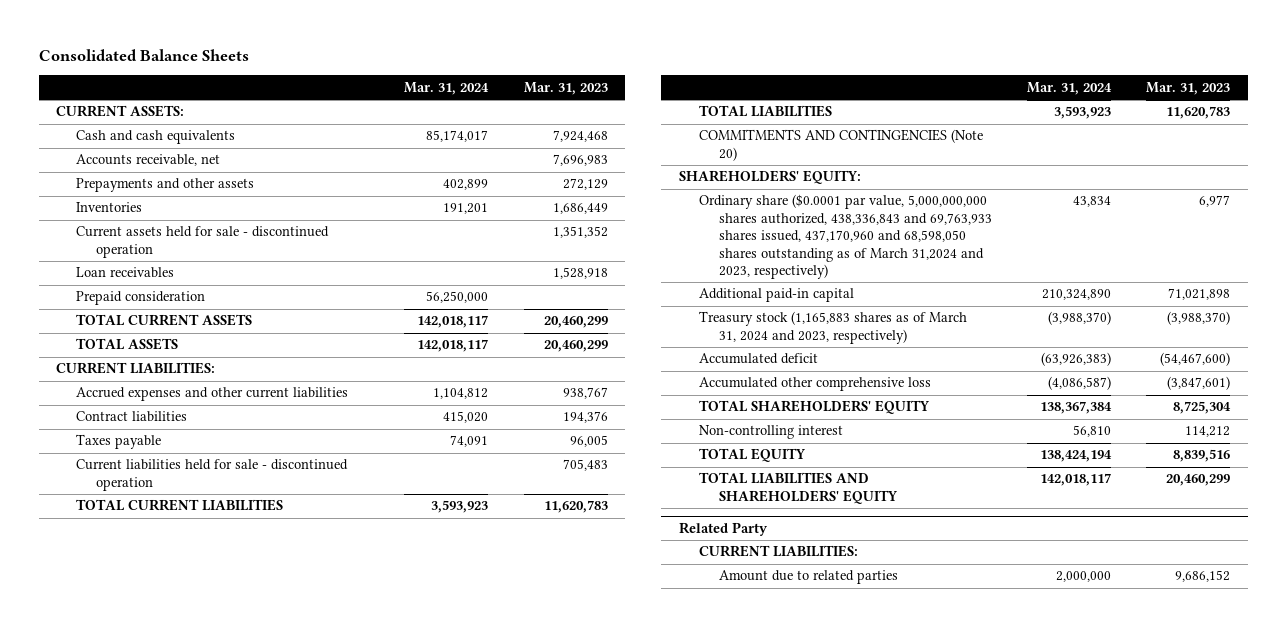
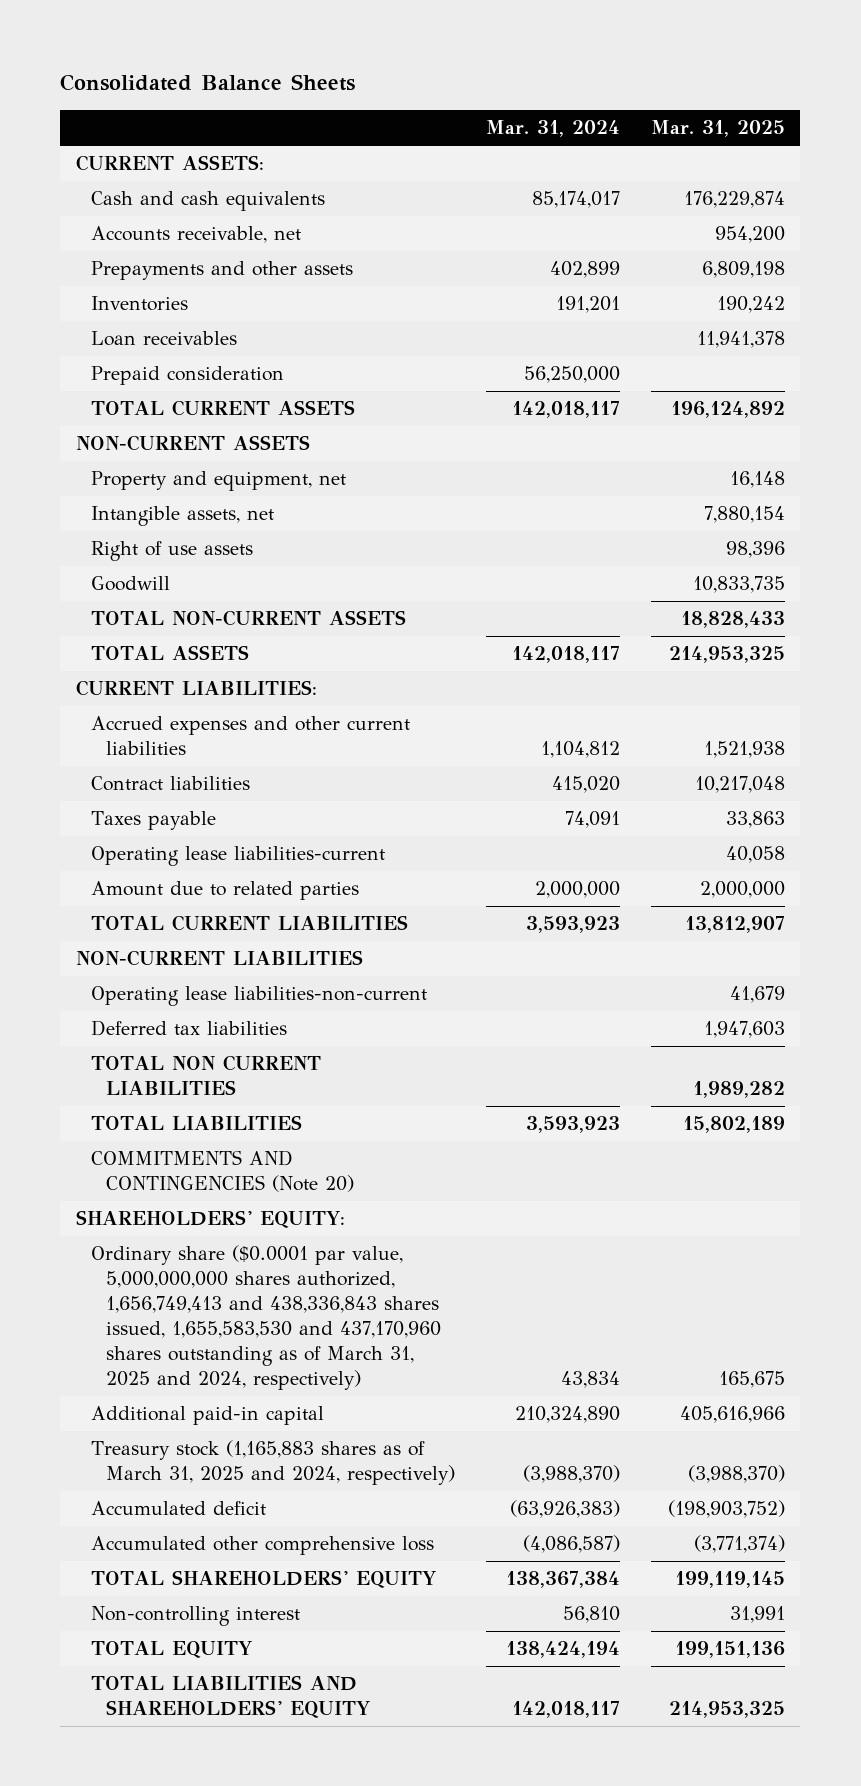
[523,81,608,95] Mar. 31, 2023 -> none
none -> [650,120,785,138] Mar. 31, 2025
[76,226,330,258] Current assets held for sale - discontinued operation -> none
none -> [75,435,310,452] NON-CURRENT ASSETS
none -> [90,471,346,492] Property and equipment, net
none -> [90,506,274,527] Intangible assets, net
none -> [90,541,253,562] Right of use assets
none -> [90,576,170,592] Goodwill
none -> [90,610,406,627] TOTAL NON-CURRENT ASSETS
[76,459,349,491] Current liabilities held for sale - discontinued operation -> none
none -> [90,846,385,867] Operating lease liabilities-current
none -> [90,881,359,901] Amount due to related parties
none -> [75,950,363,967] NON-CURRENT LIABILITIES
none -> [90,986,427,1007] Operating lease liabilities-non-current
none -> [90,1020,287,1037] Deferred tax liabilities
none -> [90,1055,321,1096] TOTAL NON CURRENT LIABILITIES
[698,194,992,280] Ordinary share ($0.0001 par value, 5,000,000,000 shares authorized, 438,336,843 and 69,763,933 shares issued, 437,170,960 and 68,598,050 shares outstanding as of March 31,2024 and 2023, respectively) -> [90,1245,441,1390] Ordinary share ($0.0001 par value, 5,000,000,000 shares authorized, 1,656,749,413 and 438,336,843 shares issued, 1,655,583,530 and 437,170,960 shares outstanding as of March 31, 2025 and 2024, respectively)
[698,311,967,344] Treasury stock (1,165,883 shares as of March 31, 2024 and 2023, respectively) -> [90,1440,455,1486] Treasury stock (1,165,883 shares as of March 31, 2025 and 2024, respectively)
[678,522,768,537] Related Party -> none
[698,545,858,558] CURRENT LIABILITIES: -> none
[718,570,898,585] Amount due to related parties -> none

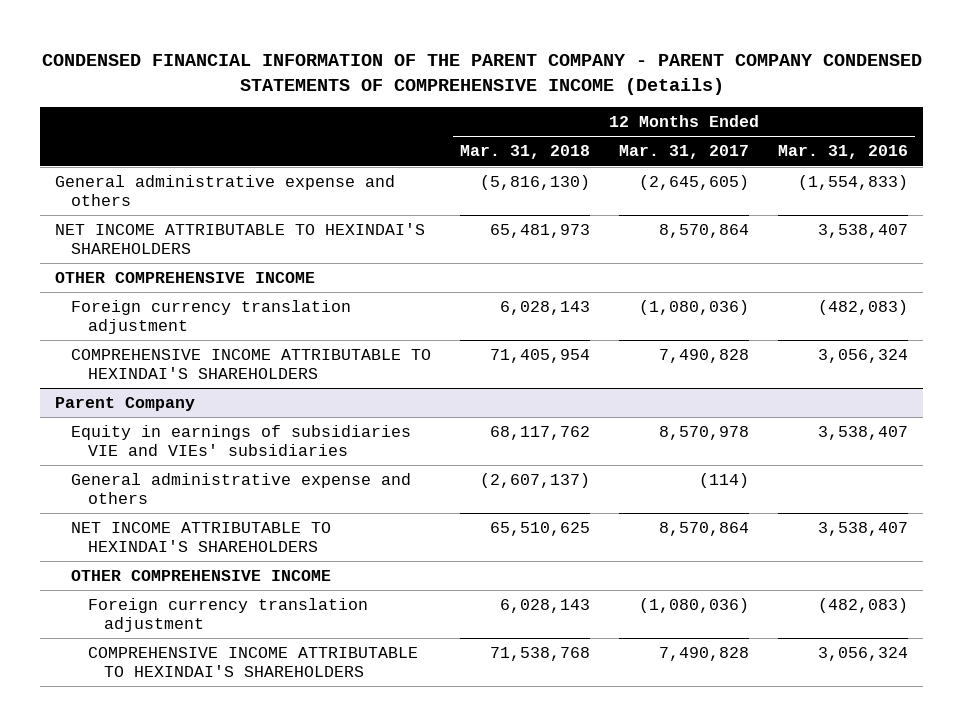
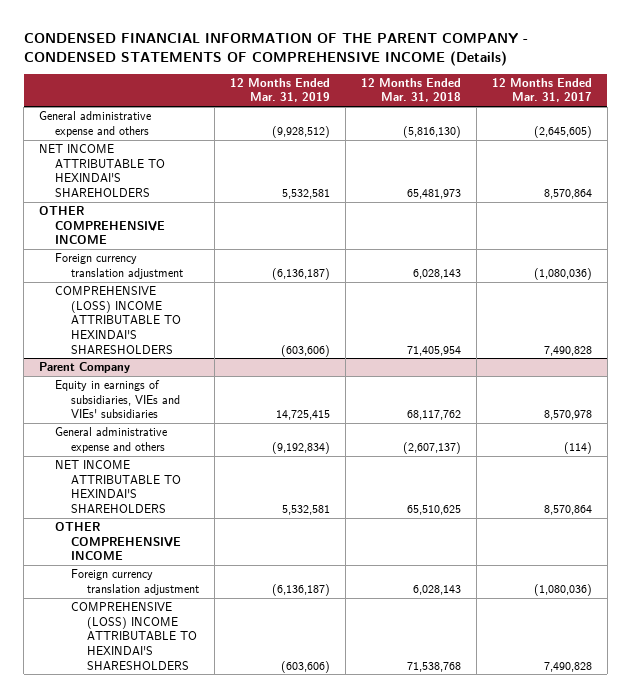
[41,53,922,95] CONDENSED FINANCIAL INFORMATION OF THE PARENT COMPANY - PARENT COMPANY CONDENSED STATEMENTS OF COMPREHENSIVE INCOME (Details) -> [23,32,528,66] CONDENSED FINANCIAL INFORMATION OF THE PARENT COMPANY - CONDENSED STATEMENTS OF COMPREHENSIVE INCOME (Details)
[778,145,909,160] Mar. 31, 2016 -> none
none -> [229,77,330,103] 12 Months Ended Mar. 31, 2019
[71,349,432,380] COMPREHENSIVE INCOME ATTRIBUTABLE TO HEXINDAI'S SHAREHOLDERS -> [55,286,181,354] COMPREHENSIVE (LOSS) INCOME ATTRIBUTABLE TO HEXINDAI'S SHARESHOLDERS
[71,425,412,457] Equity in earnings of subsidiaries VIE and VIEs' subsidiaries -> [55,380,180,419] Equity in earnings of subsidiaries, VIEs and VIEs' subsidiaries
[87,647,418,678] COMPREHENSIVE INCOME ATTRIBUTABLE TO HEXINDAI'S SHAREHOLDERS -> [70,602,197,670] COMPREHENSIVE (LOSS) INCOME ATTRIBUTABLE TO HEXINDAI'S SHARESHOLDERS

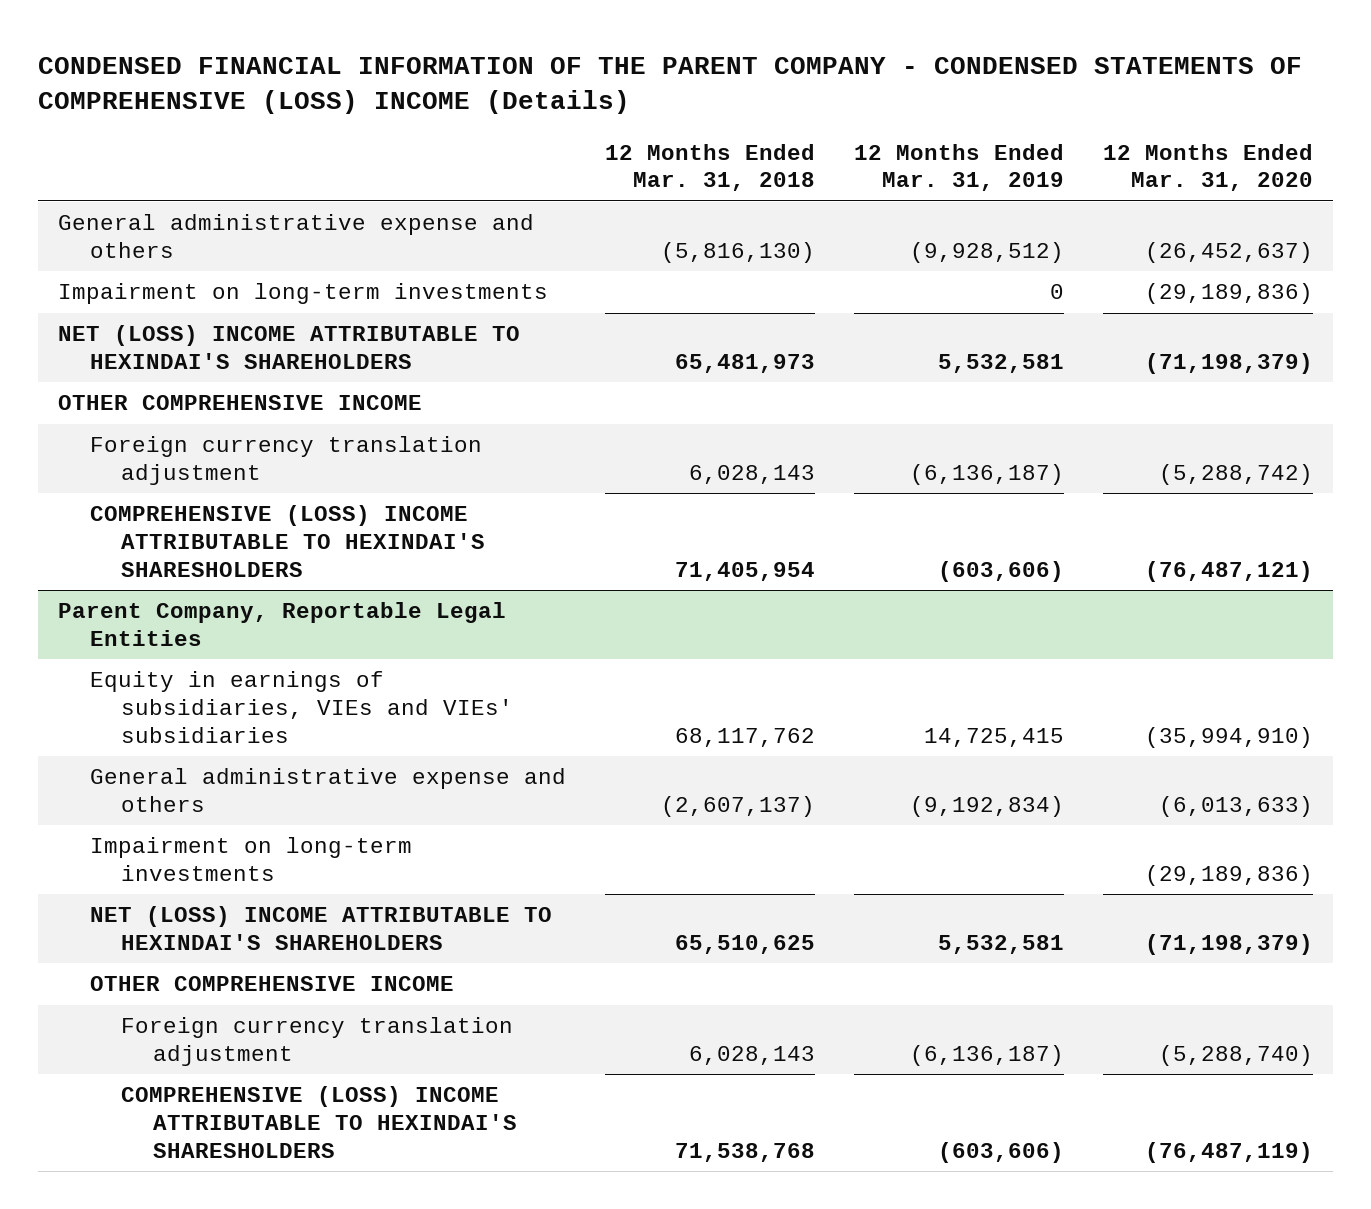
[23,32,528,66] CONDENSED FINANCIAL INFORMATION OF THE PARENT COMPANY - CONDENSED STATEMENTS OF COMPREHENSIVE INCOME (Details) -> [38,56,1303,114] CONDENSED FINANCIAL INFORMATION OF THE PARENT COMPANY - CONDENSED STATEMENTS OF COMPREHENSIVE (LOSS) INCOME (Details)
[491,77,592,103] 12 Months Ended Mar. 31, 2017 -> none
none -> [1103,143,1314,192] 12 Months Ended Mar. 31, 2020
none -> [57,283,548,305] Impairment on long-term investments
[39,144,166,198] NET INCOME ATTRIBUTABLE TO HEXINDAI'S SHAREHOLDERS -> [57,325,520,370] NET (LOSS) INCOME ATTRIBUTABLE TO HEXINDAI'S SHAREHOLDERS
[39,362,131,374] Parent Company -> none
none -> [57,602,506,647] Parent Company, Reportable Legal Entities
none -> [89,837,412,882] Impairment on long-term investments
[55,460,181,514] NET INCOME ATTRIBUTABLE TO HEXINDAI'S SHAREHOLDERS -> [89,906,552,951] NET (LOSS) INCOME ATTRIBUTABLE TO HEXINDAI'S SHAREHOLDERS

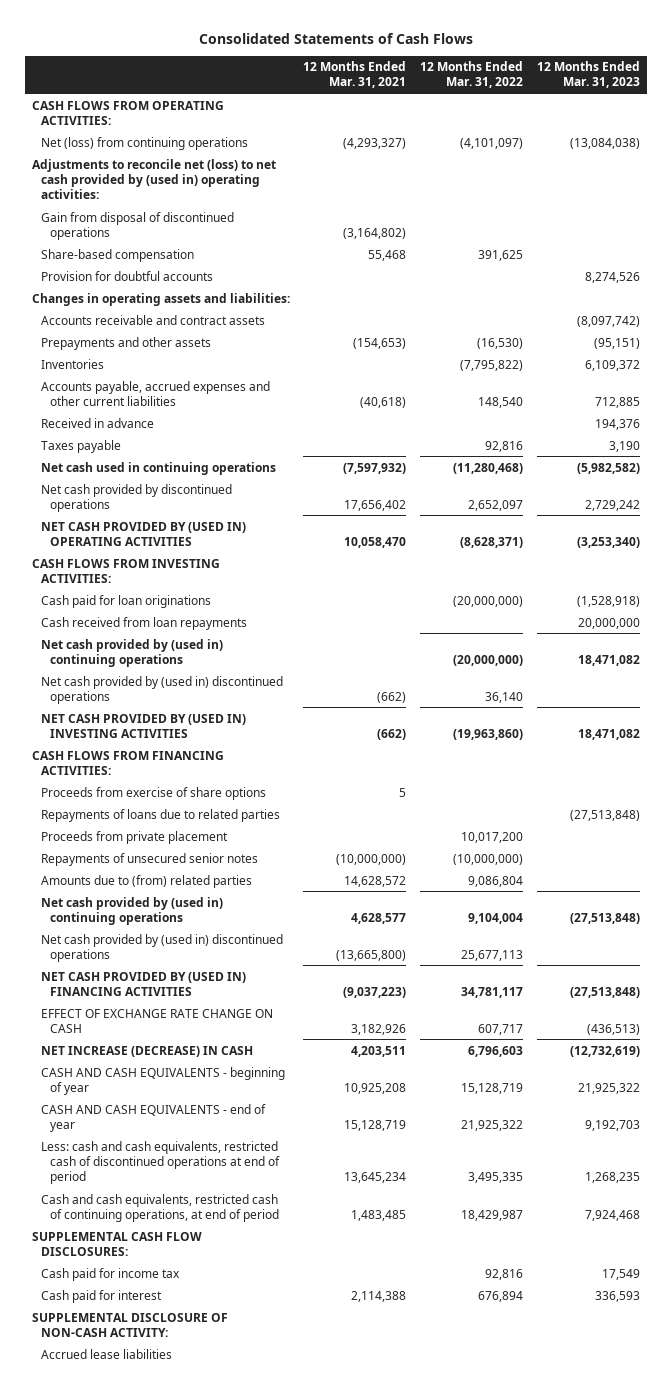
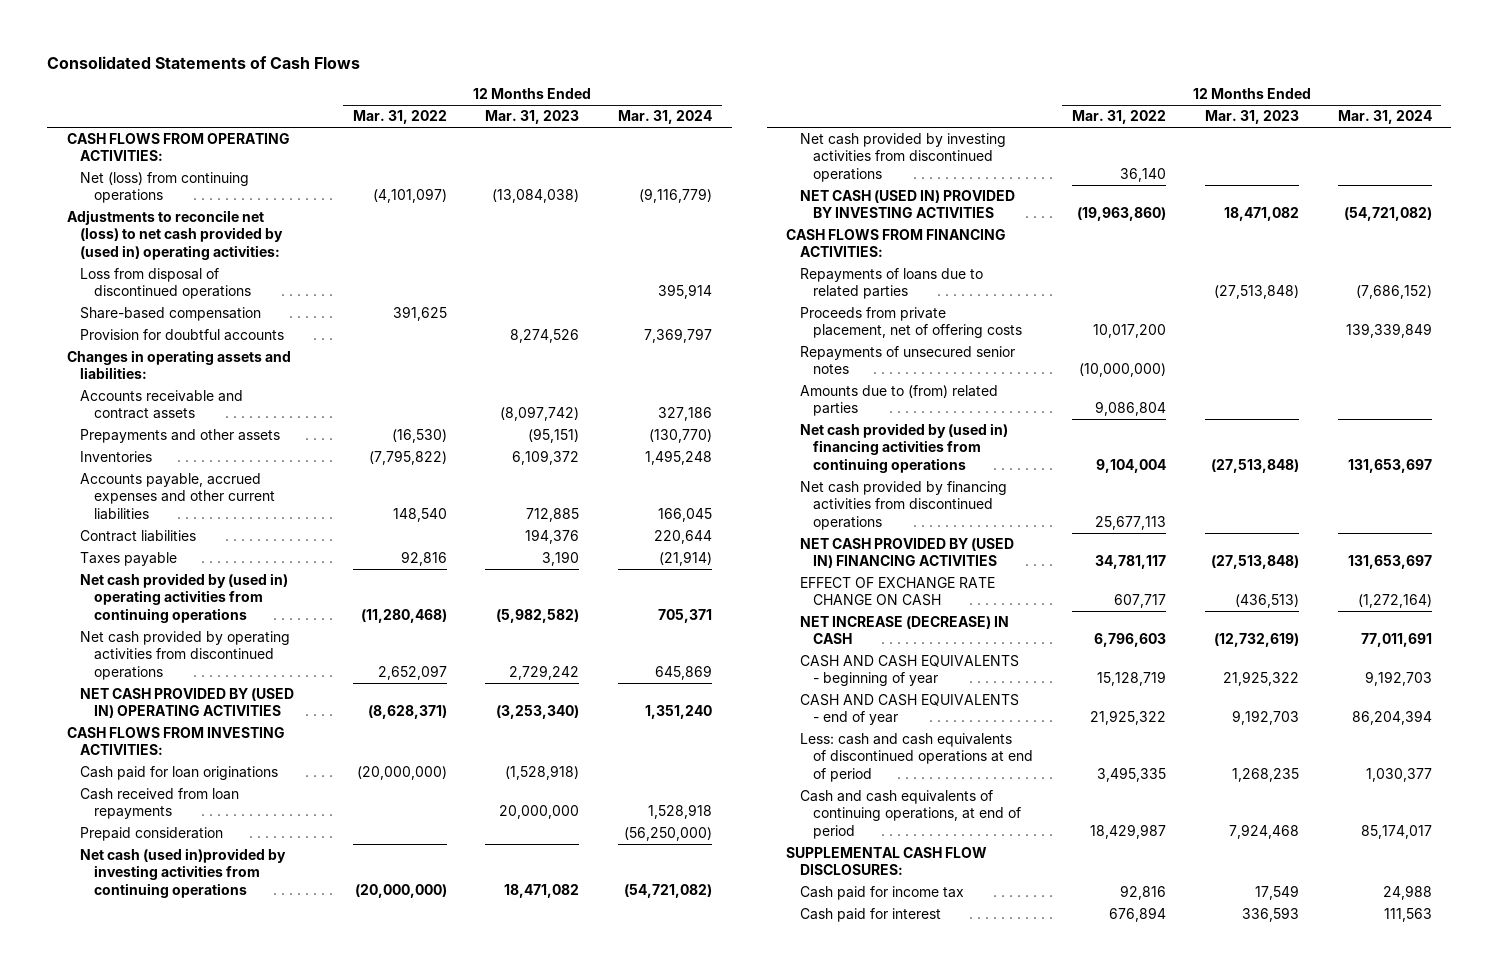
[303,61,407,89] 12 Months Ended Mar. 31, 2021 -> none
none -> [618,110,713,125] Mar. 31, 2024
[40,211,234,240] Gain from disposal of discontinued operations -> [80,268,251,300] Loss from disposal of discontinued operations
[40,417,154,428] Received in advance -> [80,530,197,543] Contract liabilities
[40,461,276,475] Net cash used in continuing operations -> [80,573,289,623] Net cash provided by (used in) operating activities from continuing operations
[40,483,232,512] Net cash provided by discontinued operations -> [80,631,291,680] Net cash provided by operating activities from discontinued operations
none -> [80,827,224,842] Prepaid consideration
[40,638,223,667] Net cash provided by (used in) continuing operations -> [80,848,287,898] Net cash (used in)provided by investing activities from continuing operations
[40,675,283,704] Net cash provided by (used in) discontinued operations -> [799,133,1006,182] Net cash provided by investing activities from discontinued operations
[40,713,246,738] NET CASH PROVIDED BY (USED IN) INVESTING ACTIVITIES -> [799,190,1015,219] NET CASH (USED IN) PROVIDED BY INVESTING ACTIVITIES
[40,786,266,800] Proceeds from exercise of share options -> none
[40,830,228,844] Proceeds from private placement -> [799,307,1023,339] Proceeds from private placement, net of offering costs
[40,896,223,925] Net cash provided by (used in) continuing operations -> [799,423,1008,473] Net cash provided by (used in) financing activities from continuing operations
[40,933,283,962] Net cash provided by (used in) discontinued operations -> [799,481,1007,530] Net cash provided by financing activities from discontinued operations
[40,1140,280,1184] Less: cash and cash equivalents, restricted cash of discontinued operations at end of period -> [799,733,1034,782] Less: cash and cash equivalents of discontinued operations at end of period
[40,1193,279,1222] Cash and cash equivalents, restricted cash of continuing operations, at end of period -> [799,790,1022,839] Cash and cash equivalents of continuing operations, at end of period
[31,1312,228,1337] SUPPLEMENTAL DISCLOSURE OF NON-CASH ACTIVITY: -> none
[40,1348,172,1359] Accrued lease liabilities -> none

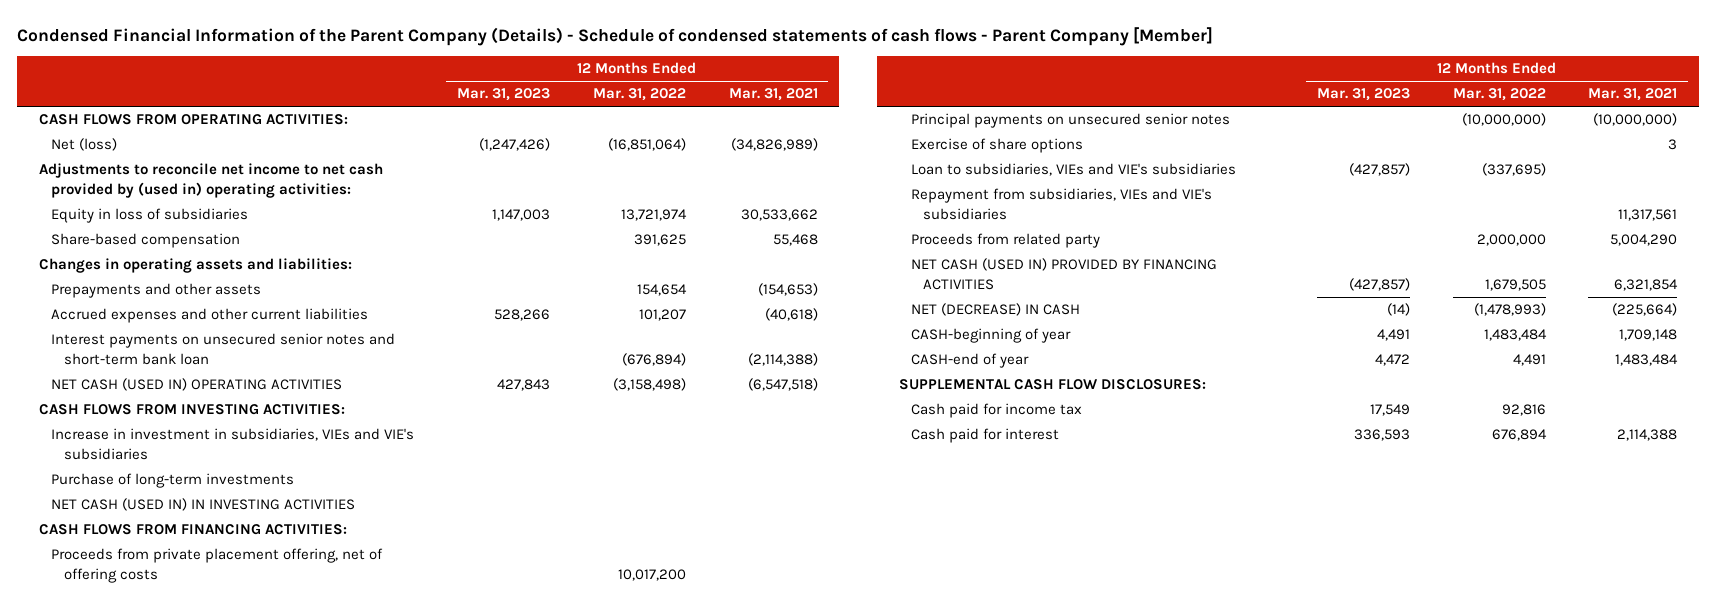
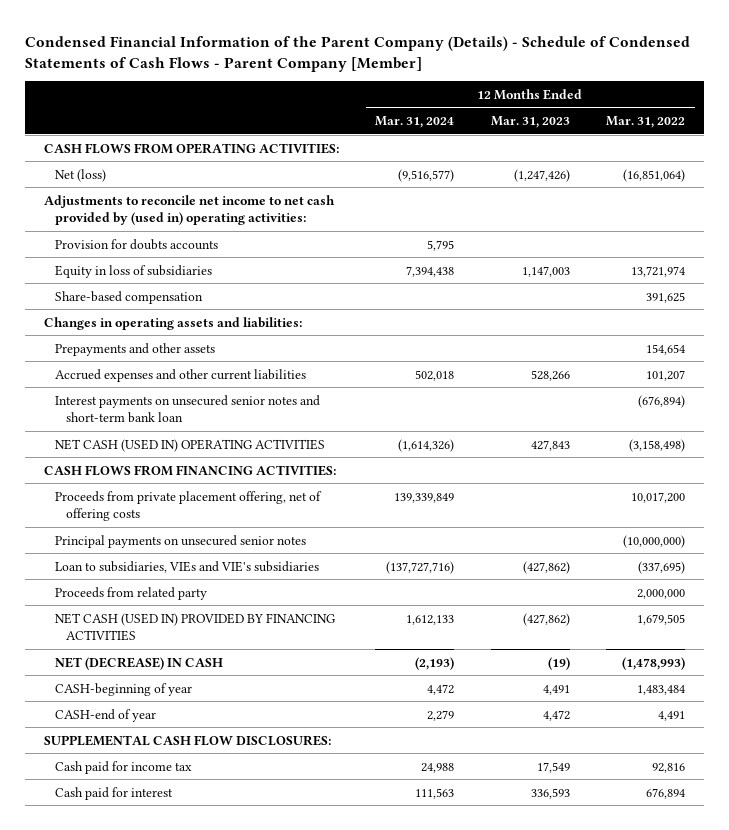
[17,27,1214,47] Condensed Financial Information of the Parent Company (Details) - Schedule of condensed statements of cash flows - Parent Company [Member] -> [25,35,691,72] Condensed Financial Information of the Parent Company (Details) - Schedule of Condensed Statements of Cash Flows - Parent Company [Member]
[728,88,818,102] Mar. 31, 2021 -> none
none -> [375,116,455,129] Mar. 31, 2024
none -> [54,238,218,250] Provision for doubts accounts
[38,404,345,416] CASH FLOWS FROM INVESTING ACTIVITIES: -> none
[51,428,415,460] Increase in investment in subsidiaries, VIEs and VIE's subsidiaries -> none
[51,473,295,489] Purchase of long-term investments -> none
[51,498,356,512] NET CASH (USED IN) IN INVESTING ACTIVITIES -> none
[910,138,1083,154] Exercise of share options -> none
[910,188,1212,220] Repayment from subsidiaries, VIEs and VIE's subsidiaries -> none
[1348,163,1410,177] (427,857) -> [522,560,570,574] (427,862)
[1348,277,1410,291] (427,857) -> [522,612,570,626] (427,862)
[1386,303,1410,317] (14) -> [547,656,570,670] (19)

